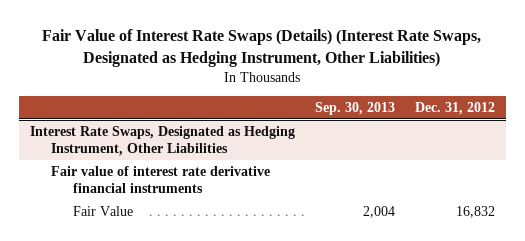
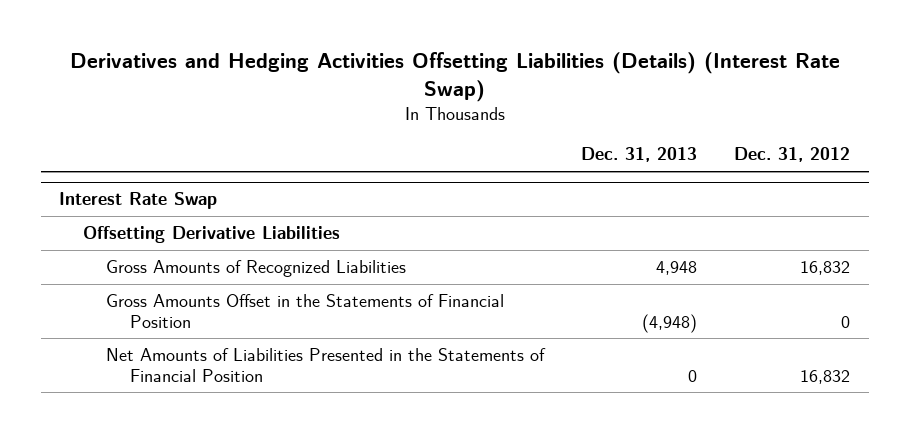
[42,29,482,68] Fair Value of Interest Rate Swaps (Details) (Interest Rate Swaps, Designated as Hedging Instrument, Other Liabilities) -> [69,52,840,102] Derivatives and Hedging Activities Offsetting Liabilities (Details) (Interest Rate Swap)
[314,101,395,115] Sep. 30, 2013 -> none
none -> [581,147,698,163] Dec. 31, 2013
[29,125,295,157] Interest Rate Swaps, Designated as Hedging Instrument, Other Liabilities -> none
[51,165,271,194] Fair value of interest rate derivative financial instruments -> none
none -> [59,192,218,210] Interest Rate Swap
none -> [82,225,340,243] Offsetting Derivative Liabilities
[73,205,134,216] Fair Value -> [106,259,407,277] Gross Amounts of Recognized Liabilities
none -> [106,293,505,328] Gross Amounts Offset in the Statements of Financial Position
none -> [106,347,547,382] Net Amounts of Liabilities Presented in the Statements of Financial Position

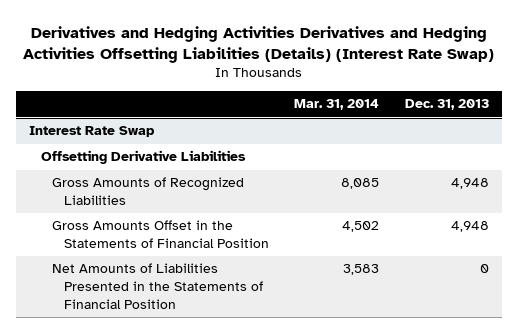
[69,52,840,102] Derivatives and Hedging Activities Offsetting Liabilities (Details) (Interest Rate Swap) -> [23,25,495,63] Derivatives and Hedging Activities Derivatives and Hedging Activities Offsetting Liabilities (Details) (Interest Rate Swap)
[734,147,851,163] Dec. 31, 2012 -> none
none -> [294,99,380,111] Mar. 31, 2014
[642,313,698,333] (4,948) -> [451,221,490,233] 4,948

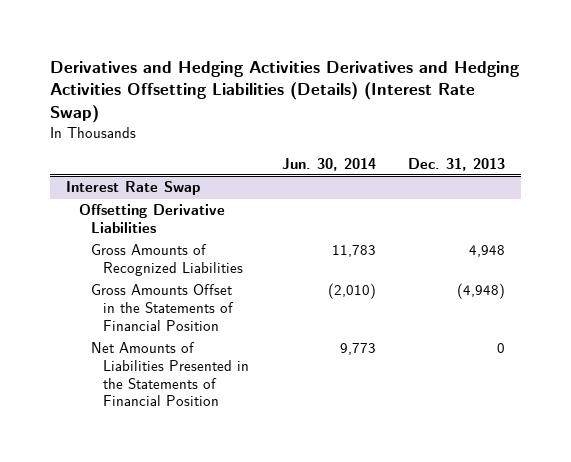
[294,99,380,111] Mar. 31, 2014 -> none
none -> [281,157,376,171] Jun. 30, 2014
[451,221,490,233] 4,948 -> [457,283,506,300] (4,948)

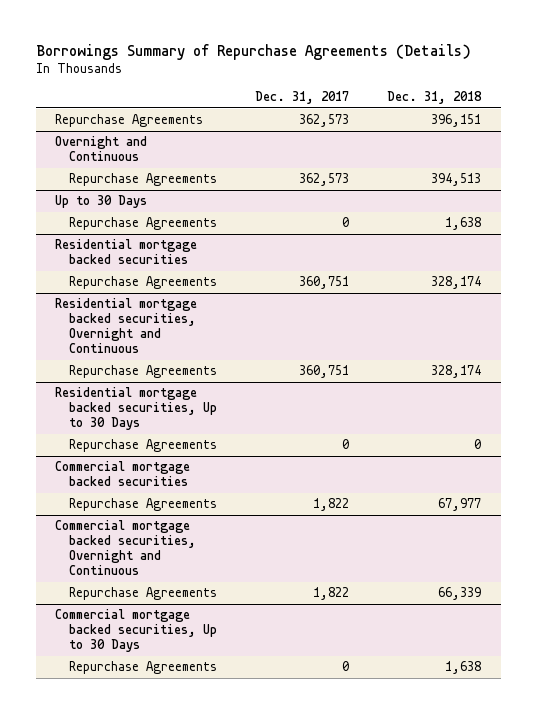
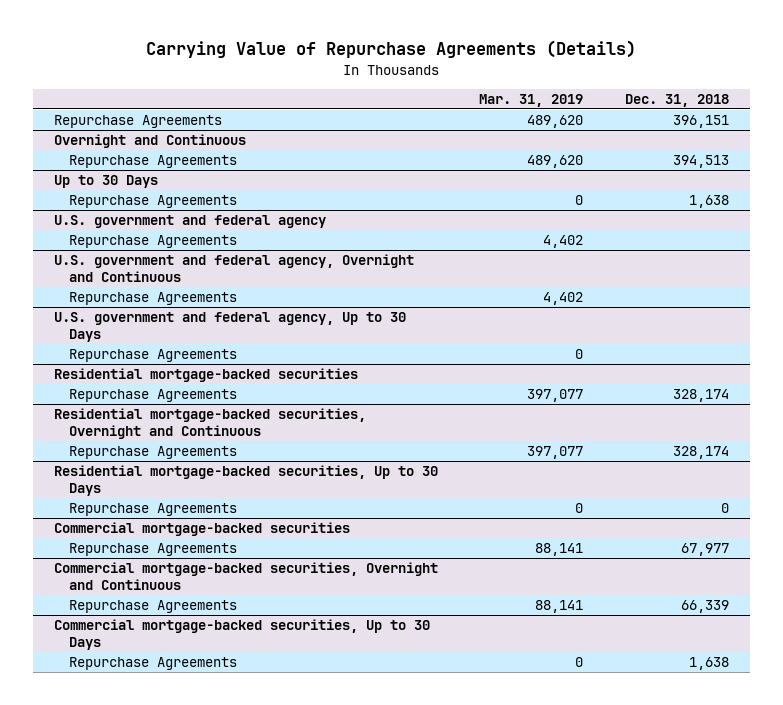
[35,43,471,60] Borrowings Summary of Repurchase Agreements (Details) -> [146,40,637,59] Carrying Value of Repurchase Agreements (Details)
[255,91,350,105] Dec. 31, 2017 -> none
none -> [479,94,584,108] Mar. 31, 2019
none -> [53,215,326,229] U.S. government and federal agency
none -> [69,235,238,249] Repurchase Agreements
none -> [53,254,414,282] U.S. government and federal agency, Overnight and Continuous
none -> [69,292,238,306] Repurchase Agreements
none -> [53,312,406,342] U.S. government and federal agency, Up to 30 Days
none -> [69,349,238,363] Repurchase Agreements
[54,239,197,265] Residential mortgage backed securities -> [53,368,358,383] Residential mortgage-backed securities
[54,298,197,354] Residential mortgage backed securities, Overnight and Continuous -> [53,408,366,439] Residential mortgage-backed securities, Overnight and Continuous
[54,387,217,431] Residential mortgage backed securities, Up to 30 Days -> [53,465,438,496] Residential mortgage-backed securities, Up to 30 Days
[54,461,190,487] Commercial mortgage backed securities -> [53,522,350,537] Commercial mortgage-backed securities
[54,520,196,576] Commercial mortgage backed securities, Overnight and Continuous -> [53,562,438,590] Commercial mortgage-backed securities, Overnight and Continuous
[54,609,217,653] Commercial mortgage backed securities, Up to 30 Days -> [53,619,430,650] Commercial mortgage-backed securities, Up to 30 Days

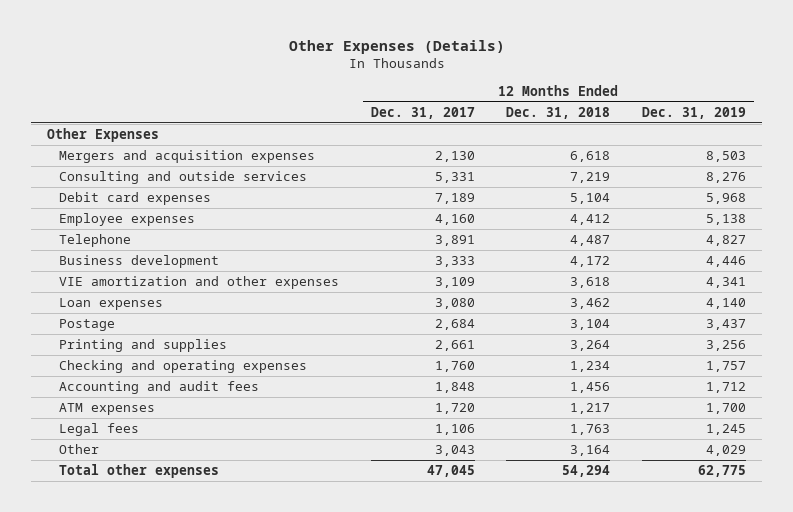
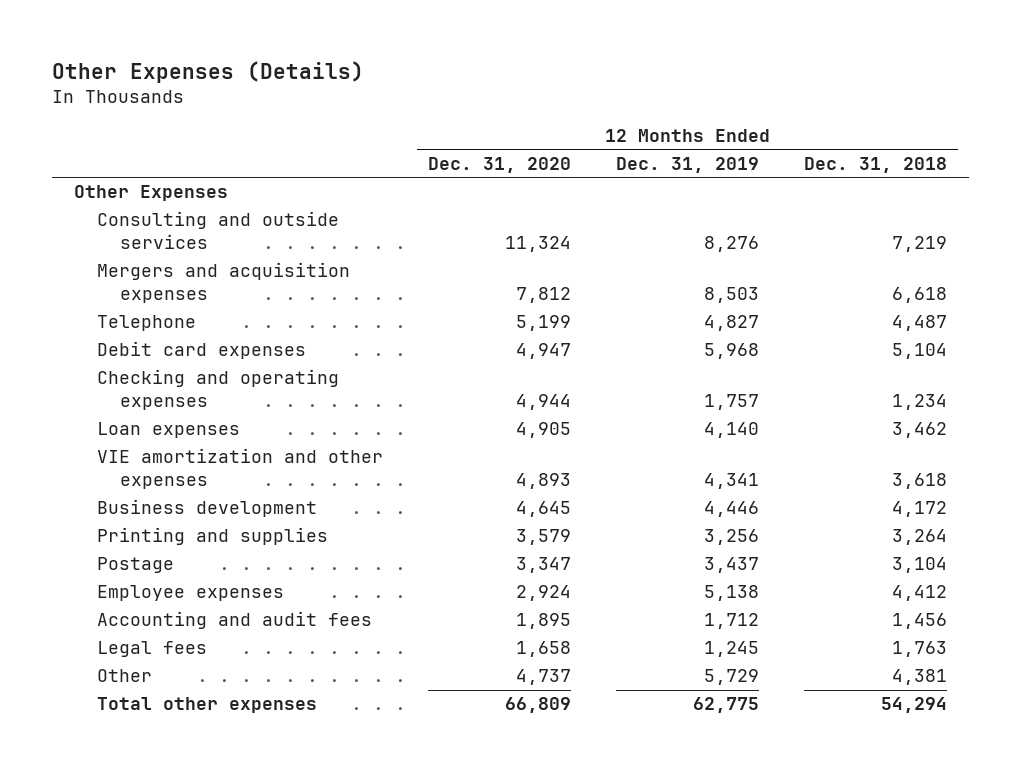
[370,106,475,119] Dec. 31, 2017 -> none
none -> [428,156,572,173] Dec. 31, 2020
[58,150,315,164] Mergers and acquisition expenses -> [97,262,351,304] Mergers and acquisition expenses
[58,192,211,206] Debit card expenses -> [97,341,307,360] Debit card expenses
[58,360,307,374] Checking and operating expenses -> [97,369,340,411] Checking and operating expenses
[58,276,339,290] VIE amortization and other expenses -> [97,448,384,490] VIE amortization and other expenses
[58,255,219,269] Business development -> [97,499,318,518] Business development
[58,319,115,332] Postage -> [97,557,175,574] Postage
[58,213,195,227] Employee expenses -> [97,585,285,602] Employee expenses
[58,403,155,416] ATM expenses -> none
[570,445,611,457] 3,164 -> [892,669,948,686] 4,381
[706,445,747,457] 4,029 -> [704,669,760,686] 5,729

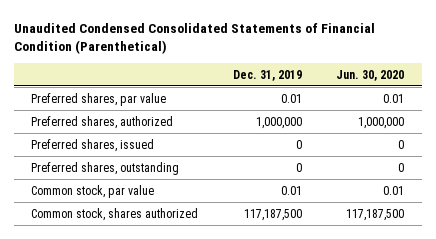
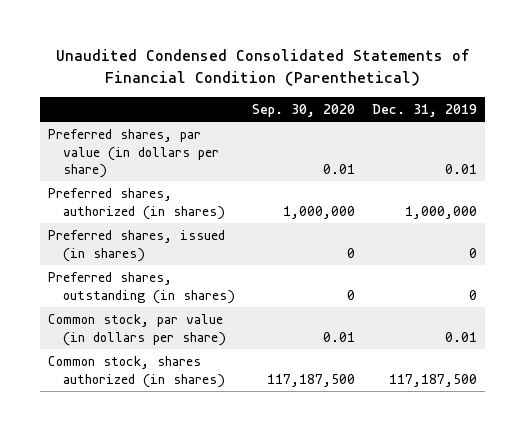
[336,69,405,81] Jun. 30, 2020 -> none
none -> [251,104,355,118] Sep. 30, 2020
[31,92,167,106] Preferred shares, par value -> [48,128,219,179] Preferred shares, par value (in dollars per share)
[31,115,174,129] Preferred shares, authorized -> [48,187,225,220] Preferred shares, authorized (in shares)
[31,138,155,152] Preferred shares, issued -> [48,229,226,262] Preferred shares, issued (in shares)
[31,161,180,175] Preferred shares, outstanding -> [48,271,235,304] Preferred shares, outstanding (in shares)
[31,184,155,198] Common stock, par value -> [48,313,226,346] Common stock, par value (in dollars per share)
[31,207,199,221] Common stock, shares authorized -> [48,355,225,388] Common stock, shares authorized (in shares)

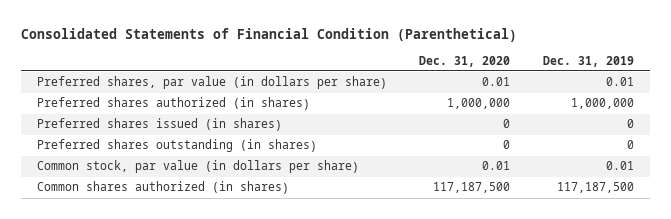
[55,49,470,87] Unaudited Condensed Consolidated Statements of Financial Condition (Parenthetical) -> [20,27,517,42] Consolidated Statements of Financial Condition (Parenthetical)
[251,104,355,118] Sep. 30, 2020 -> none
none -> [419,55,511,67] Dec. 31, 2020
[48,187,225,220] Preferred shares, authorized (in shares) -> [36,97,310,111] Preferred shares authorized (in shares)
[48,229,226,262] Preferred shares, issued (in shares) -> [36,118,282,132] Preferred shares issued (in shares)
[48,271,235,304] Preferred shares, outstanding (in shares) -> [36,139,317,153] Preferred shares outstanding (in shares)
[48,355,225,388] Common stock, shares authorized (in shares) -> [36,181,289,195] Common shares authorized (in shares)

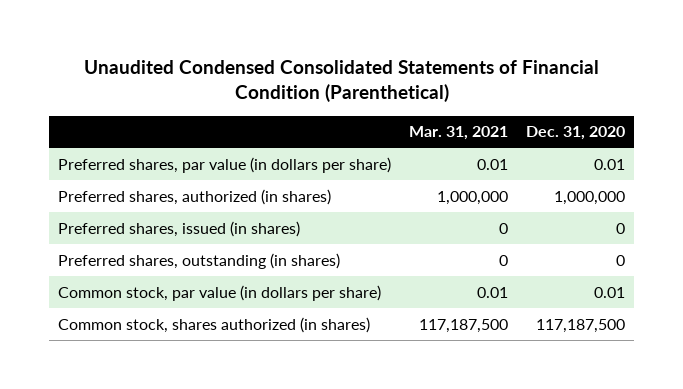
[20,27,517,42] Consolidated Statements of Financial Condition (Parenthetical) -> [83,60,599,103] Unaudited Condensed Consolidated Statements of Financial Condition (Parenthetical)
[542,55,634,67] Dec. 31, 2019 -> none
none -> [409,126,509,141] Mar. 31, 2021
[36,97,310,111] Preferred shares authorized (in shares) -> [58,188,332,205] Preferred shares, authorized (in shares)
[36,118,282,132] Preferred shares issued (in shares) -> [58,220,301,237] Preferred shares, issued (in shares)
[36,139,317,153] Preferred shares outstanding (in shares) -> [58,252,341,269] Preferred shares, outstanding (in shares)
[36,181,289,195] Common shares authorized (in shares) -> [58,316,371,333] Common stock, shares authorized (in shares)

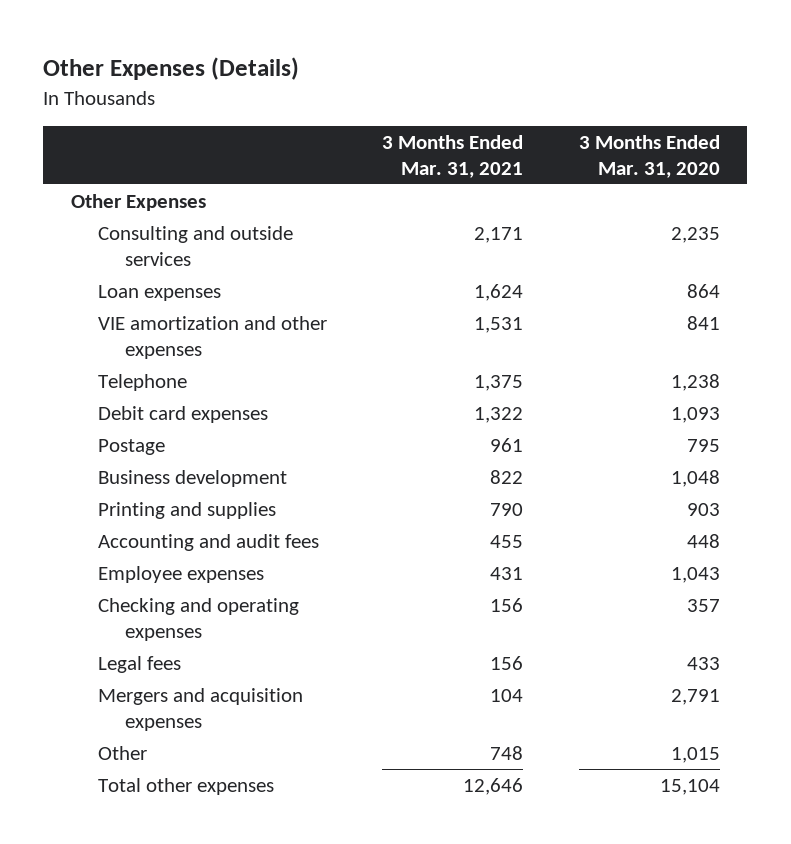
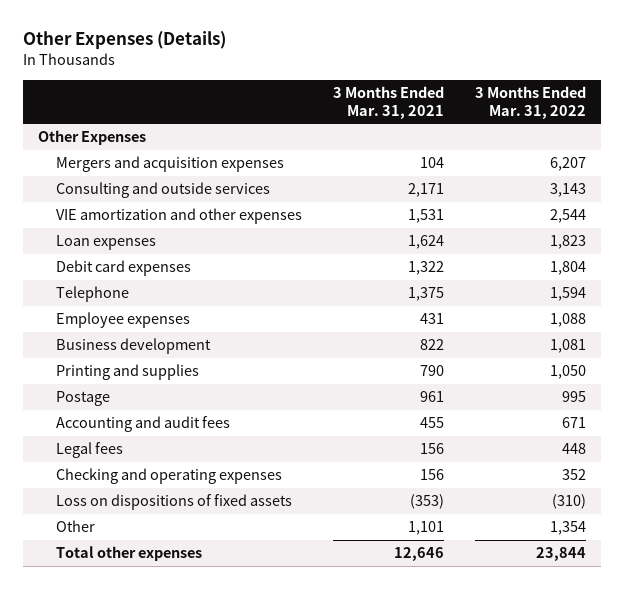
[578,134,720,178] 3 Months Ended Mar. 31, 2020 -> none
none -> [474,86,586,119] 3 Months Ended Mar. 31, 2022
[98,687,304,731] Mergers and acquisition expenses -> [55,156,284,173] Mergers and acquisition expenses
[98,284,222,301] Loan expenses -> [55,235,156,251] Loan expenses
[98,373,188,391] Telephone -> [55,286,129,303] Telephone
[98,565,265,583] Employee expenses -> [55,312,190,329] Employee expenses
[98,438,166,455] Postage -> [55,391,110,407] Postage
[98,597,300,641] Checking and operating expenses -> [55,468,282,485] Checking and operating expenses
none -> [55,494,292,511] Loss on dispositions of fixed assets
[490,745,524,760] 748 -> [407,521,444,536] 1,101

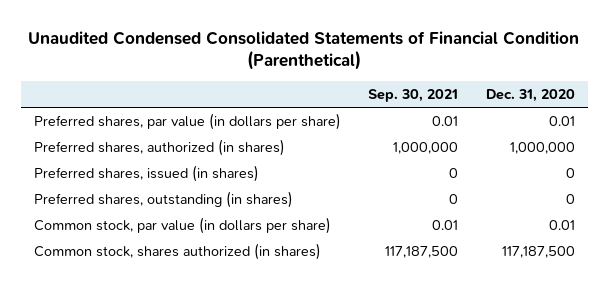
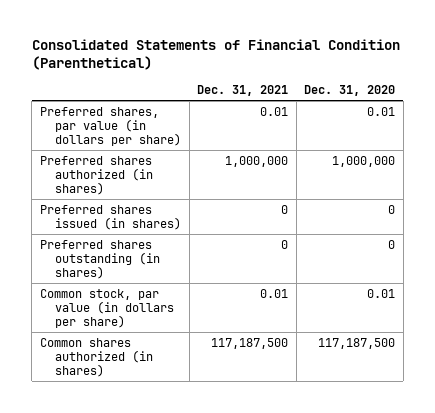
[28,30,580,71] Unaudited Condensed Consolidated Statements of Financial Condition (Parenthetical) -> [31,38,400,70] Consolidated Statements of Financial Condition (Parenthetical)
[368,88,459,102] Sep. 30, 2021 -> none
none -> [197,85,289,97] Dec. 31, 2021
[34,139,286,157] Preferred shares, authorized (in shares) -> [39,155,153,196] Preferred shares authorized (in shares)
[34,165,260,183] Preferred shares, issued (in shares) -> [39,204,181,230] Preferred shares issued (in shares)
[34,191,294,209] Preferred shares, outstanding (in shares) -> [39,239,160,280] Preferred shares outstanding (in shares)
[34,243,322,261] Common stock, shares authorized (in shares) -> [39,337,153,378] Common shares authorized (in shares)

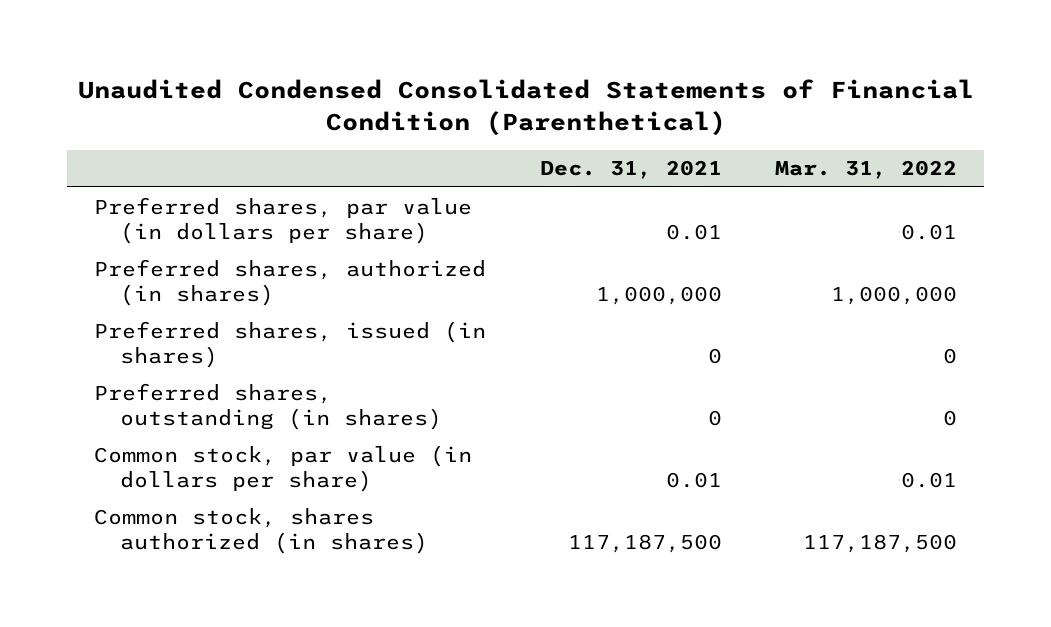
[31,38,400,70] Consolidated Statements of Financial Condition (Parenthetical) -> [77,79,974,136] Unaudited Condensed Consolidated Statements of Financial Condition (Parenthetical)
[304,85,396,97] Dec. 31, 2020 -> none
none -> [775,160,958,180] Mar. 31, 2022
[39,155,153,196] Preferred shares authorized (in shares) -> [93,258,486,306] Preferred shares, authorized (in shares)
[39,204,181,230] Preferred shares issued (in shares) -> [93,320,486,368] Preferred shares, issued (in shares)
[39,239,160,280] Preferred shares outstanding (in shares) -> [93,382,442,430] Preferred shares, outstanding (in shares)
[39,337,153,378] Common shares authorized (in shares) -> [93,507,428,554] Common stock, shares authorized (in shares)

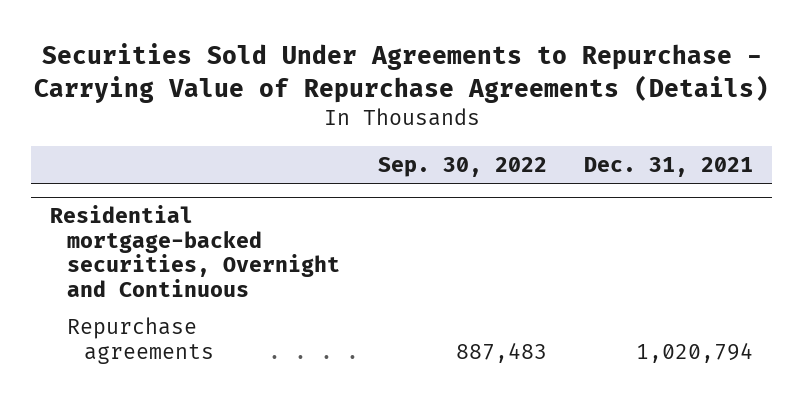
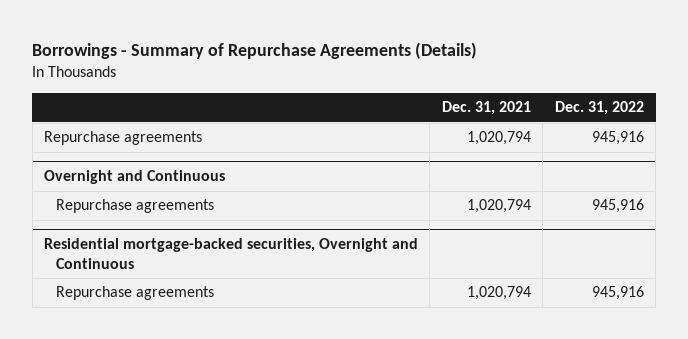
[33,42,769,103] Securities Sold Under Agreements to Repurchase - Carrying Value of Repurchase Agreements (Details) -> [32,42,478,60] Borrowings - Summary of Repurchase Agreements (Details)
[377,157,547,178] Sep. 30, 2022 -> none
none -> [554,101,644,116] Dec. 31, 2022
none -> [44,131,203,146] Repurchase agreements
none -> [44,170,226,185] Overnight and Continuous
none -> [55,199,214,214] Repurchase agreements

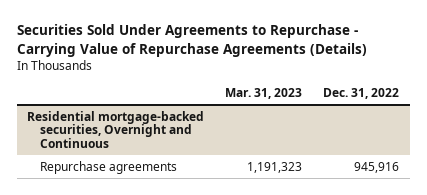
[32,42,478,60] Borrowings - Summary of Repurchase Agreements (Details) -> [16,24,367,57] Securities Sold Under Agreements to Repurchase - Carrying Value of Repurchase Agreements (Details)
[441,101,531,116] Dec. 31, 2021 -> none
none -> [225,88,303,100] Mar. 31, 2023
[44,131,203,146] Repurchase agreements -> none
[44,170,226,185] Overnight and Continuous -> none
[55,199,214,214] Repurchase agreements -> none

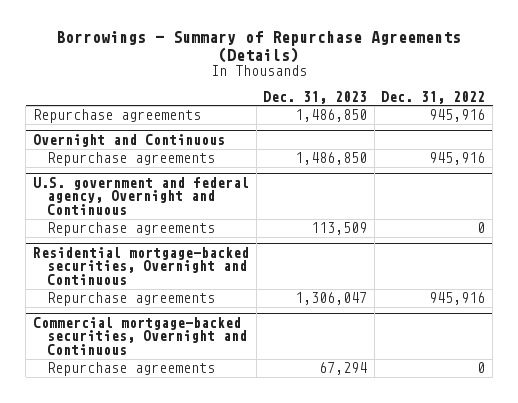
[16,24,367,57] Securities Sold Under Agreements to Repurchase - Carrying Value of Repurchase Agreements (Details) -> [56,31,462,63] Borrowings - Summary of Repurchase Agreements (Details)
[225,88,303,100] Mar. 31, 2023 -> none
none -> [263,90,368,104] Dec. 31, 2023
none -> [32,109,201,124] Repurchase agreements
none -> [32,133,225,147] Overnight and Continuous
none -> [47,152,216,167] Repurchase agreements
none -> [32,176,249,215] U.S. government and federal agency, Overnight and Continuous
none -> [47,222,216,237] Repurchase agreements
none -> [32,316,248,355] Commercial mortgage-backed securities, Overnight and Continuous
none -> [47,362,216,377] Repurchase agreements

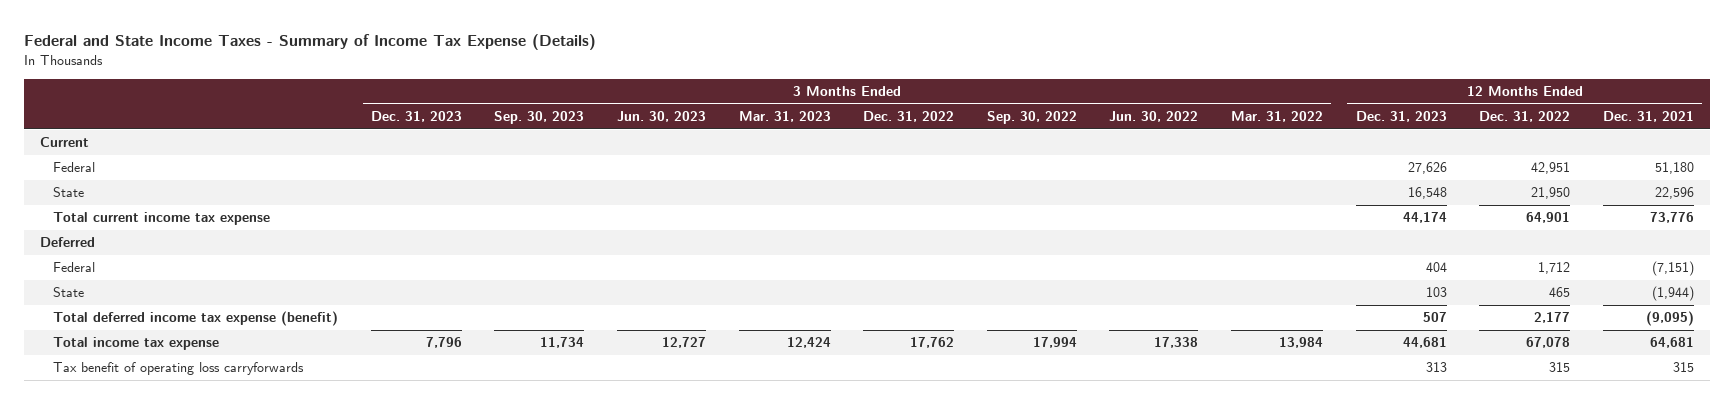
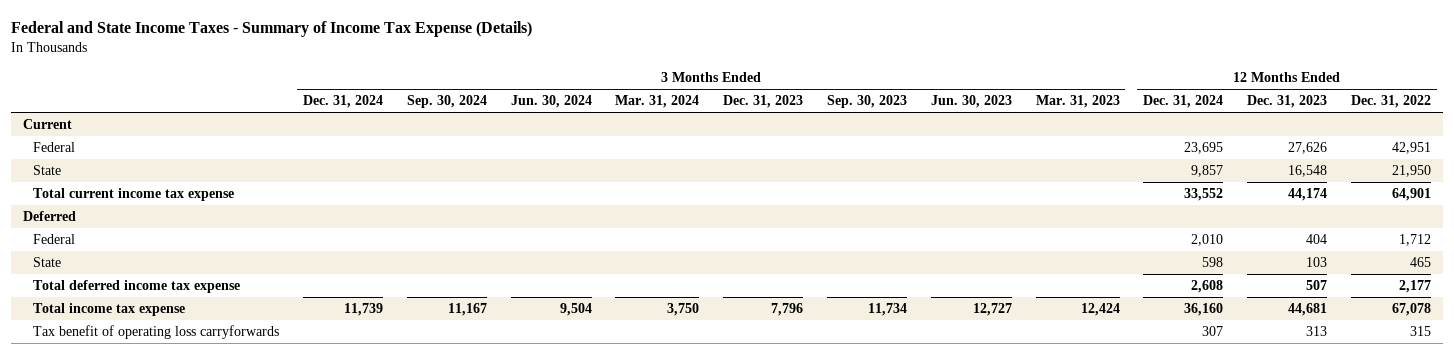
[863,111,955,123] Dec. 31, 2022 -> none
[986,111,1077,125] Sep. 30, 2022 -> none
[1109,111,1199,123] Jun. 30, 2022 -> none
[1231,111,1324,123] Mar. 31, 2022 -> none
[1602,111,1694,123] Dec. 31, 2021 -> none
none -> [303,95,384,109] Dec. 31, 2024
none -> [406,95,487,109] Sep. 30, 2024
none -> [510,95,592,109] Jun. 30, 2024
none -> [615,95,700,109] Mar. 31, 2024
none -> [1143,95,1224,109] Dec. 31, 2024
[53,311,339,327] Total deferred income tax expense (benefit) -> [33,280,241,294] Total deferred income tax expense

